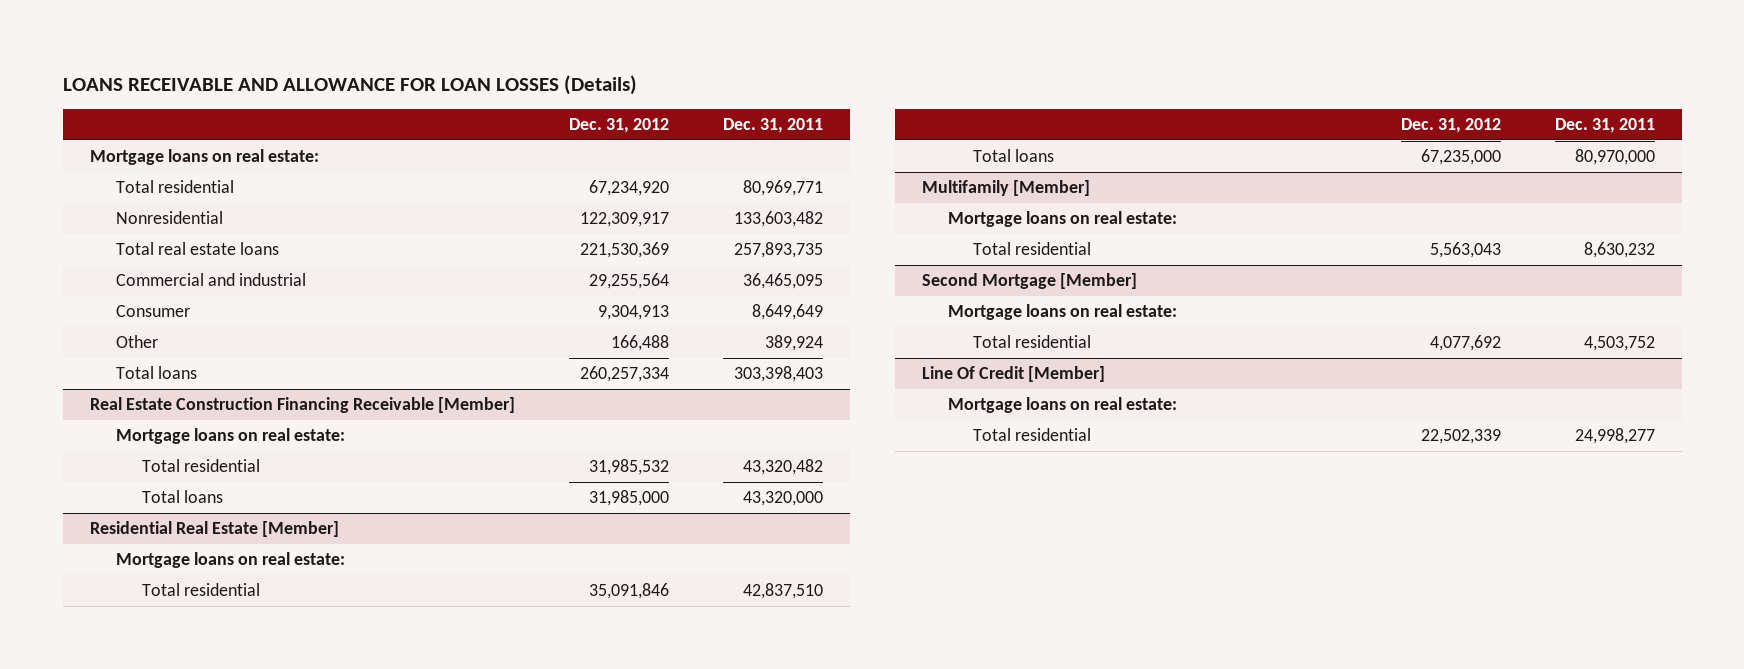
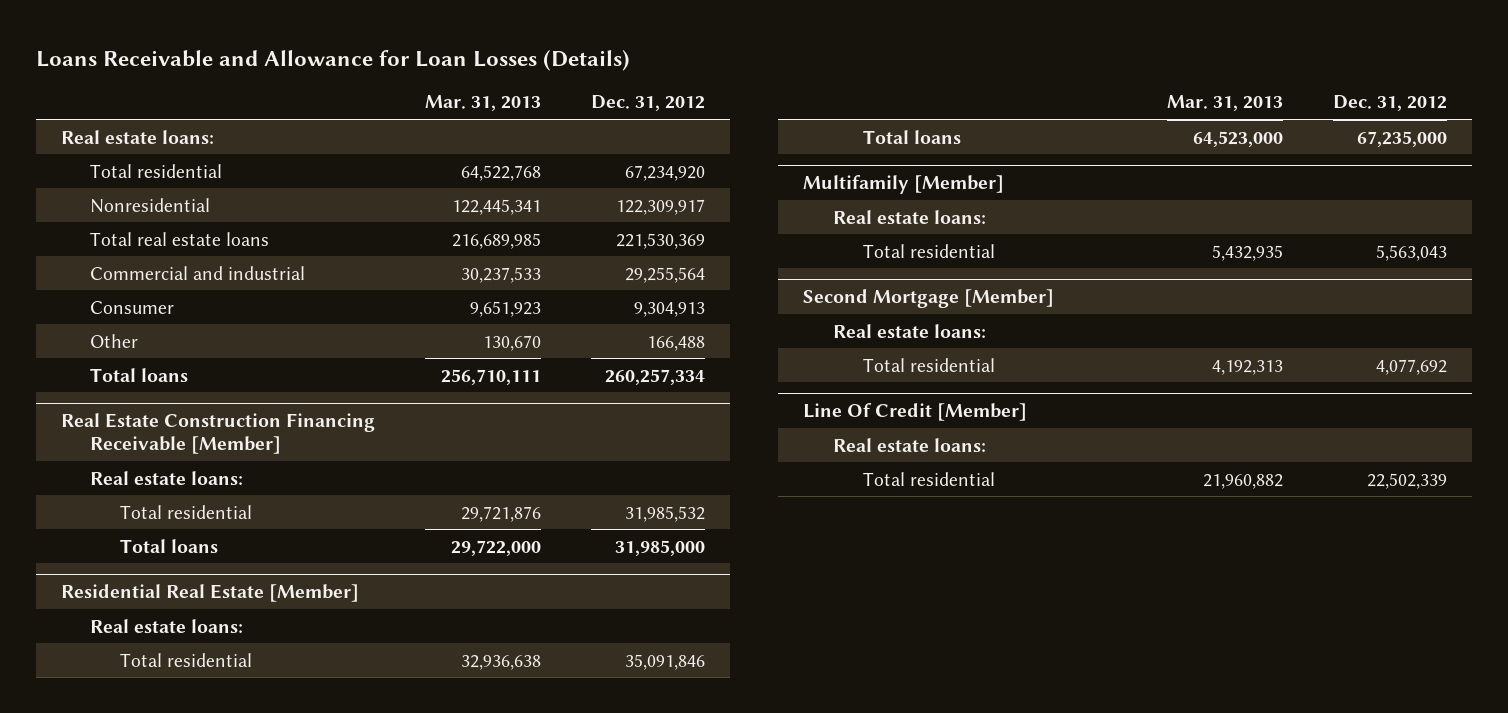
[62,74,637,95] LOANS RECEIVABLE AND ALLOWANCE FOR LOAN LOSSES (Details) -> [35,49,630,71] Loans Receivable and Allowance for Loan Losses (Details)
[722,117,823,133] Dec. 31, 2011 -> none
none -> [424,95,541,112] Mar. 31, 2013
[89,149,319,166] Mortgage loans on real estate: -> [60,129,214,144] Real estate loans:
[115,428,345,445] Mortgage loans on real estate: -> [90,470,244,485] Real estate loans:
[115,552,345,569] Mortgage loans on real estate: -> [90,618,244,633] Real estate loans:
[947,211,1177,228] Mortgage loans on real estate: -> [832,209,986,224] Real estate loans:
[947,304,1177,321] Mortgage loans on real estate: -> [832,323,986,338] Real estate loans:
[947,397,1177,414] Mortgage loans on real estate: -> [832,437,986,452] Real estate loans:

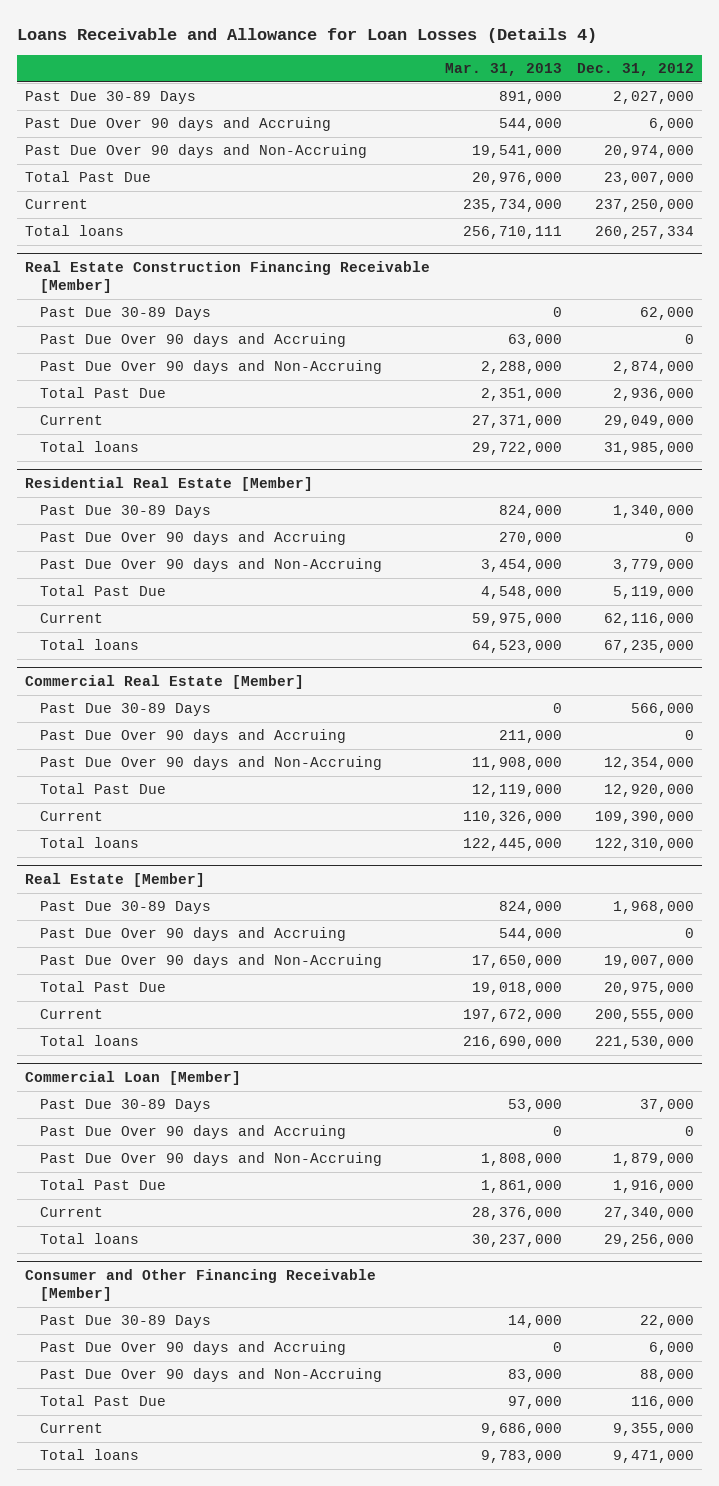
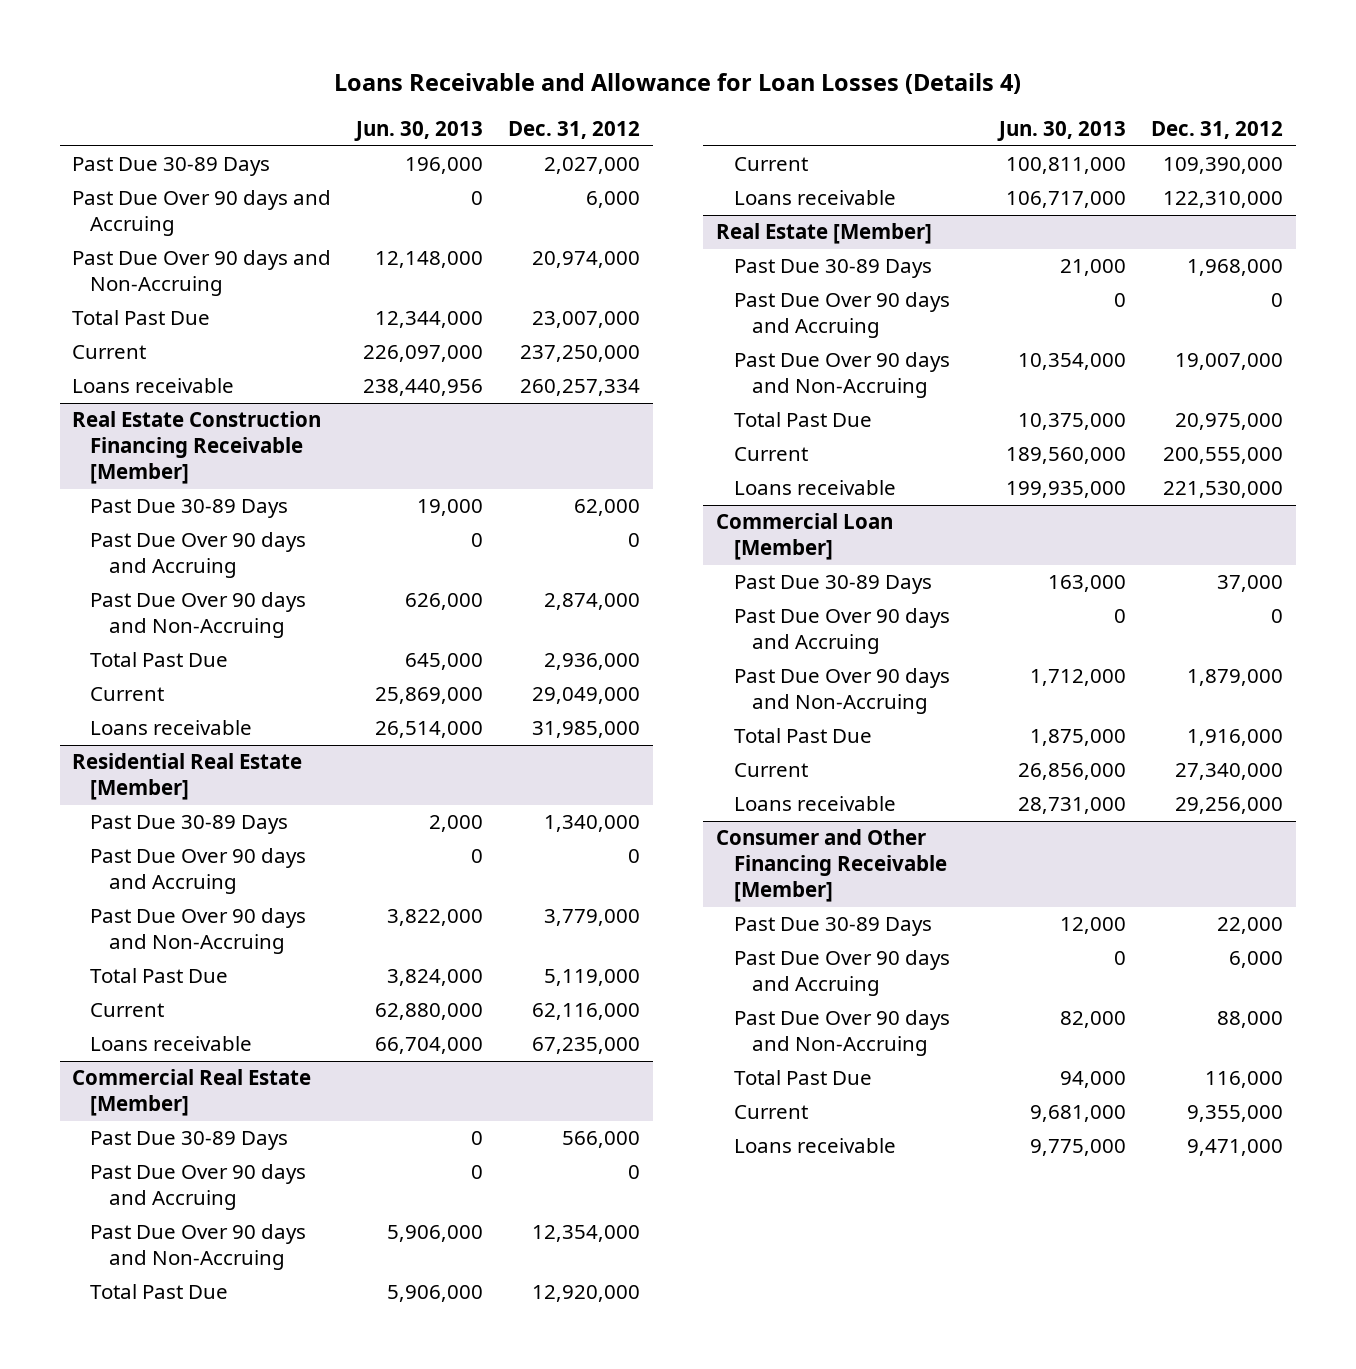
[444,62,562,76] Mar. 31, 2013 -> none
none -> [354,121,484,142] Jun. 30, 2013
[24,225,124,237] Total loans -> [72,378,235,394] Loans receivable
[40,441,140,453] Total loans -> [90,720,253,736] Loans receivable
[40,639,140,651] Total loans -> [90,1036,253,1052] Loans receivable
[40,837,140,849] Total loans -> [733,190,896,206] Loans receivable
[40,1035,140,1047] Total loans -> [733,480,896,496] Loans receivable
[40,1233,140,1245] Total loans -> [733,796,896,812] Loans receivable
[40,1449,140,1461] Total loans -> [733,1138,896,1154] Loans receivable

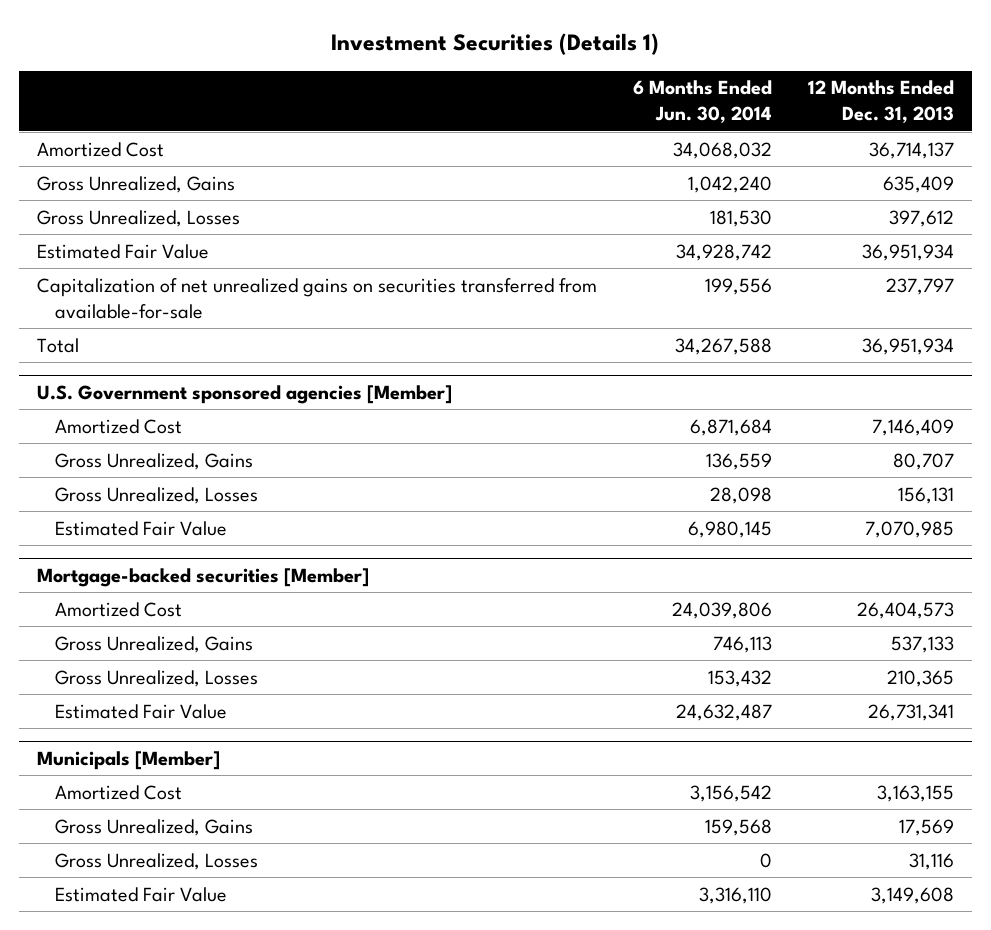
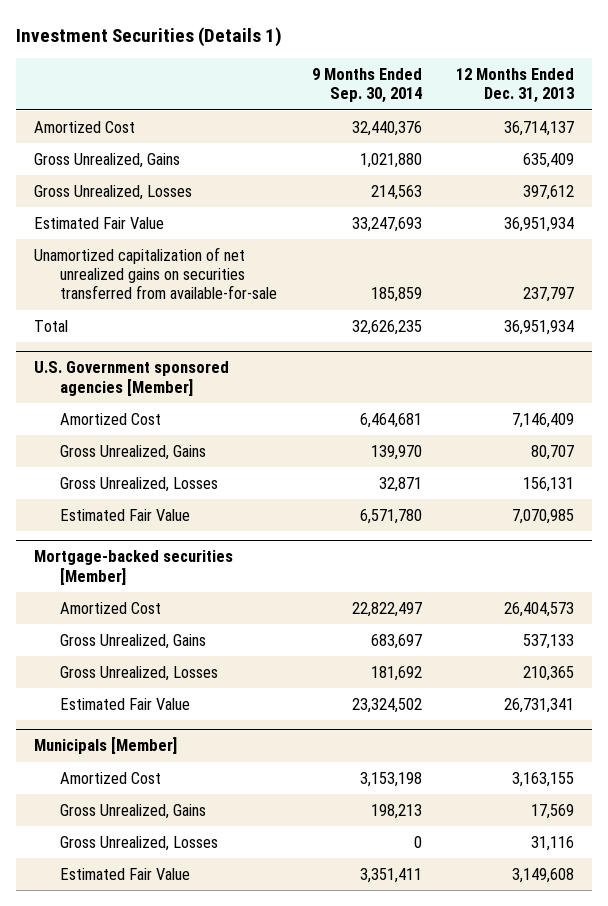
[632,80,772,124] 6 Months Ended Jun. 30, 2014 -> none
none -> [311,68,422,104] 9 Months Ended Sep. 30, 2014
[36,277,597,319] Capitalization of net unrealized gains on securities transferred from available-for-sale -> [33,246,277,300] Unamortized capitalization of net unrealized gains on securities transferred from available-for-sale

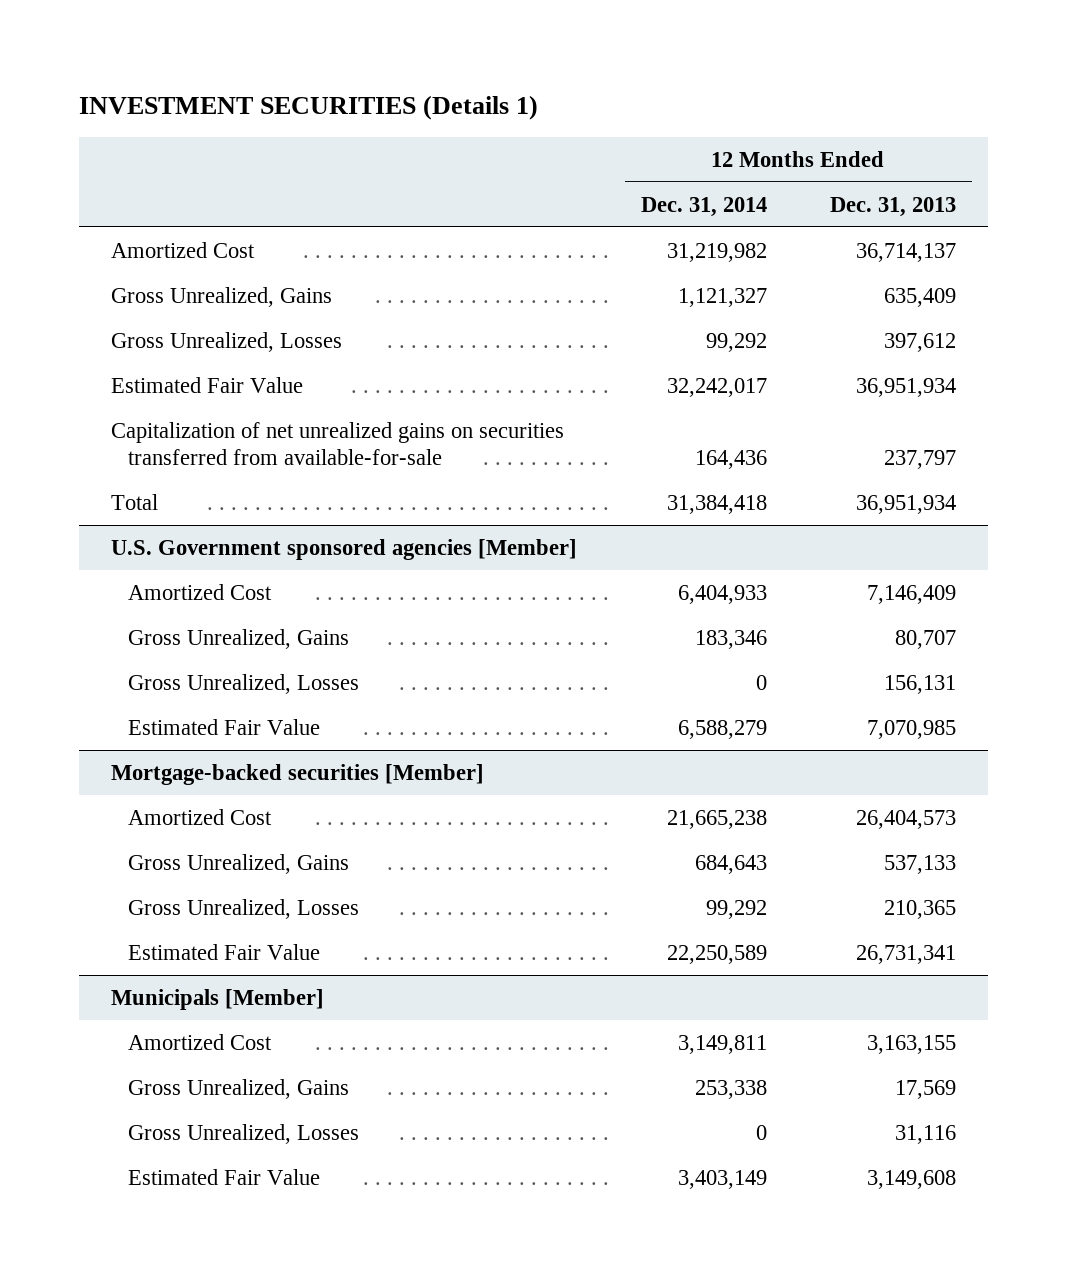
[16,26,283,47] Investment Securities (Details 1) -> [79,95,539,121] INVESTMENT SECURITIES (Details 1)
[311,68,422,104] 9 Months Ended Sep. 30, 2014 -> none
none -> [640,196,767,217] Dec. 31, 2014
[33,246,277,300] Unamortized capitalization of net unrealized gains on securities transferred from available-for-sale -> [110,421,564,466] Capitalization of net unrealized gains on securities transferred from available-for-sale

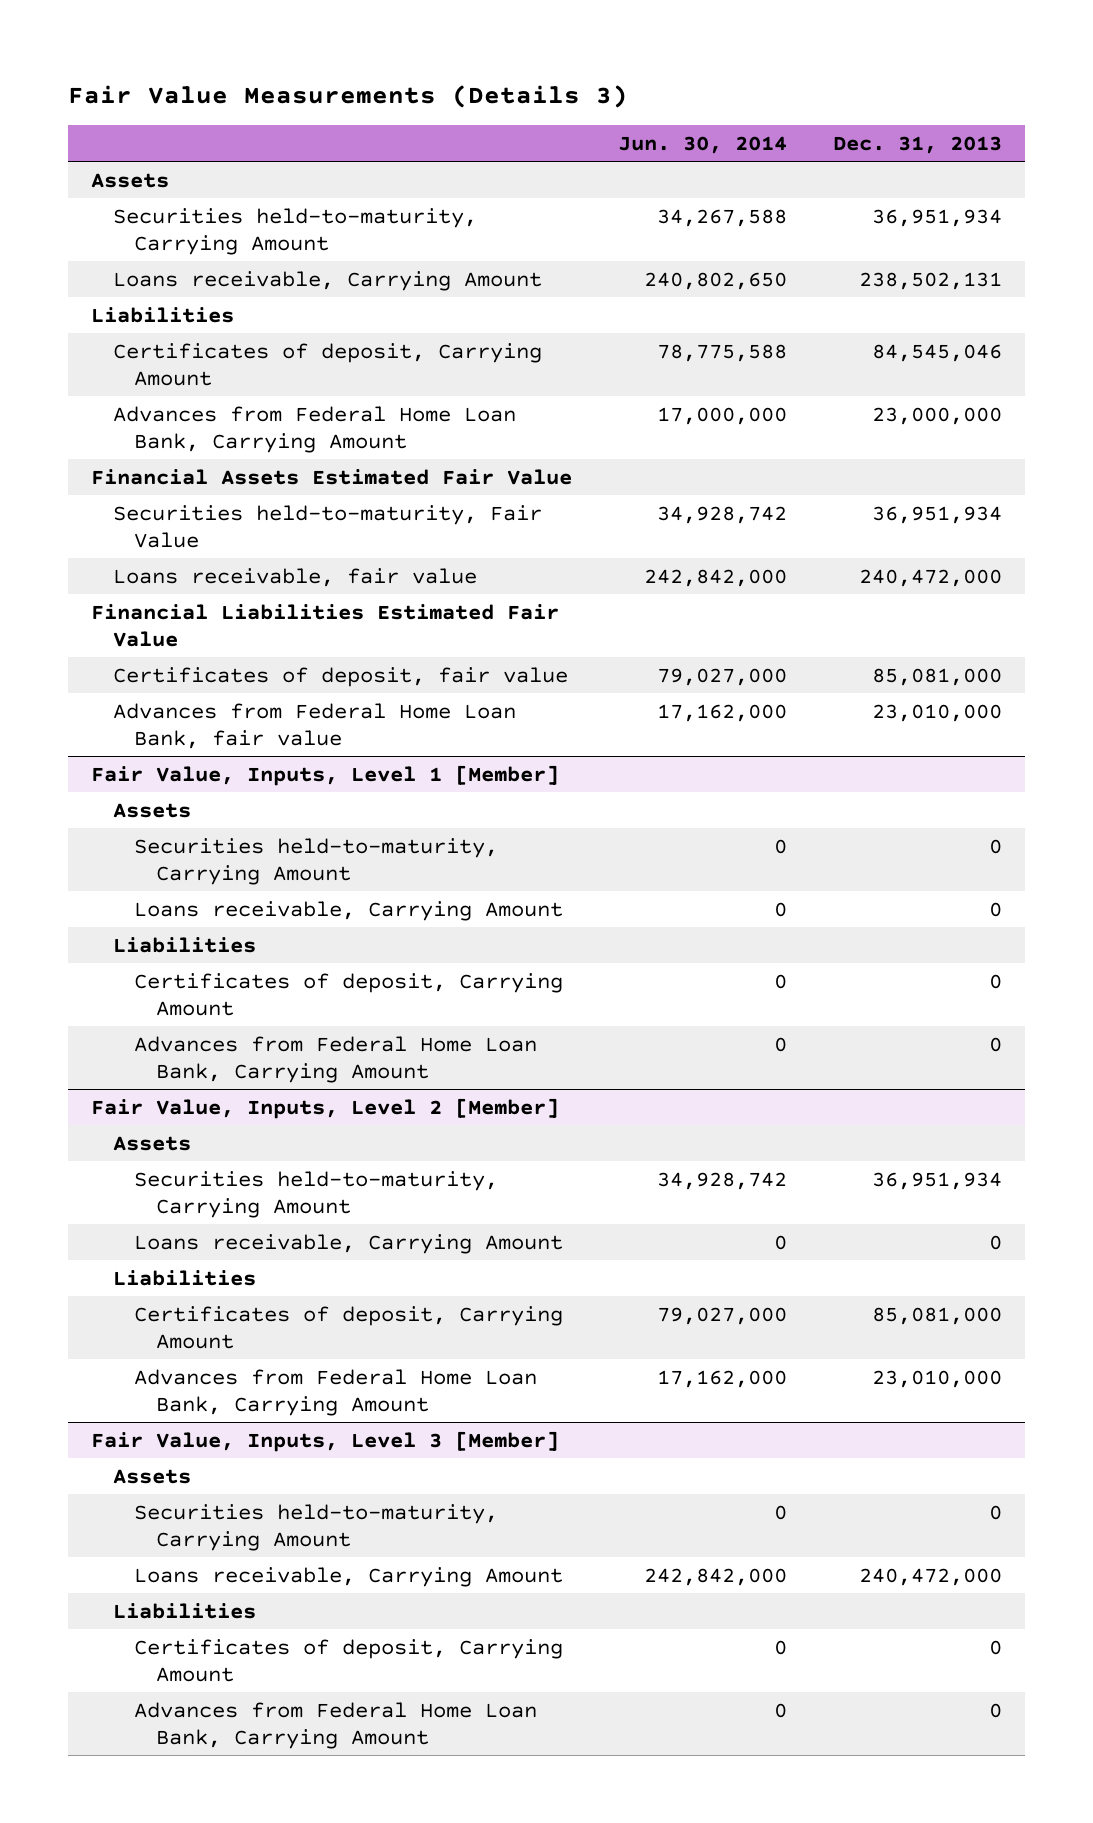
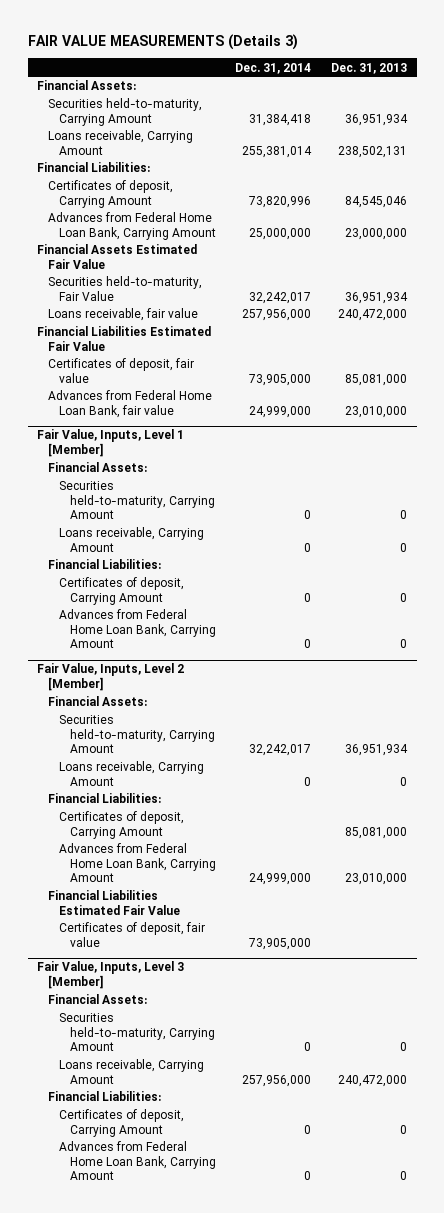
[68,84,629,108] Fair Value Measurements (Details 3) -> [27,34,298,51] FAIR VALUE MEASUREMENTS (Details 3)
[618,135,788,154] Jun. 30, 2014 -> none
none -> [235,62,312,74] Dec. 31, 2014
[91,172,170,188] Assets -> [37,80,137,91] Financial Assets:
[91,306,235,323] Liabilities -> [37,162,151,173] Financial Liabilities:
[112,802,191,818] Assets -> [48,462,148,473] Financial Assets:
[112,936,256,953] Liabilities -> [48,559,162,570] Financial Liabilities:
[112,1135,191,1151] Assets -> [48,696,148,707] Financial Assets:
[112,1269,256,1286] Liabilities -> [48,793,162,804] Financial Liabilities:
none -> [48,890,180,915] Financial Liabilities Estimated Fair Value
none -> [58,922,205,947] Certificates of deposit, fair value
[112,1468,191,1484] Assets -> [48,994,148,1005] Financial Assets:
[112,1602,256,1619] Liabilities -> [48,1091,162,1102] Financial Liabilities:

